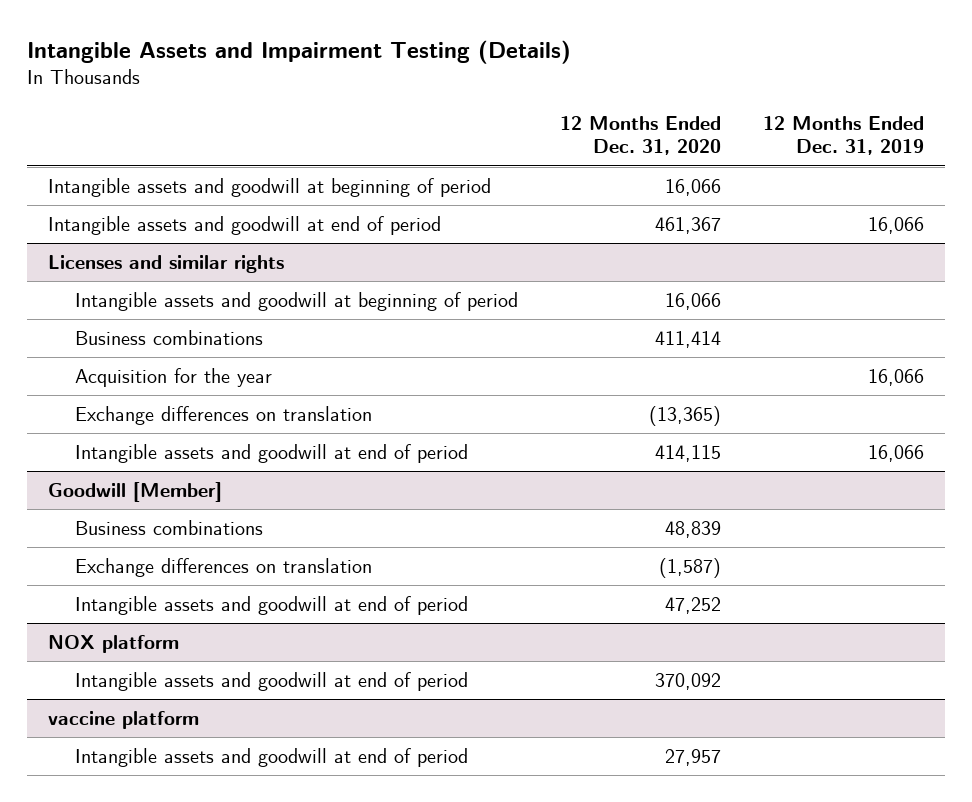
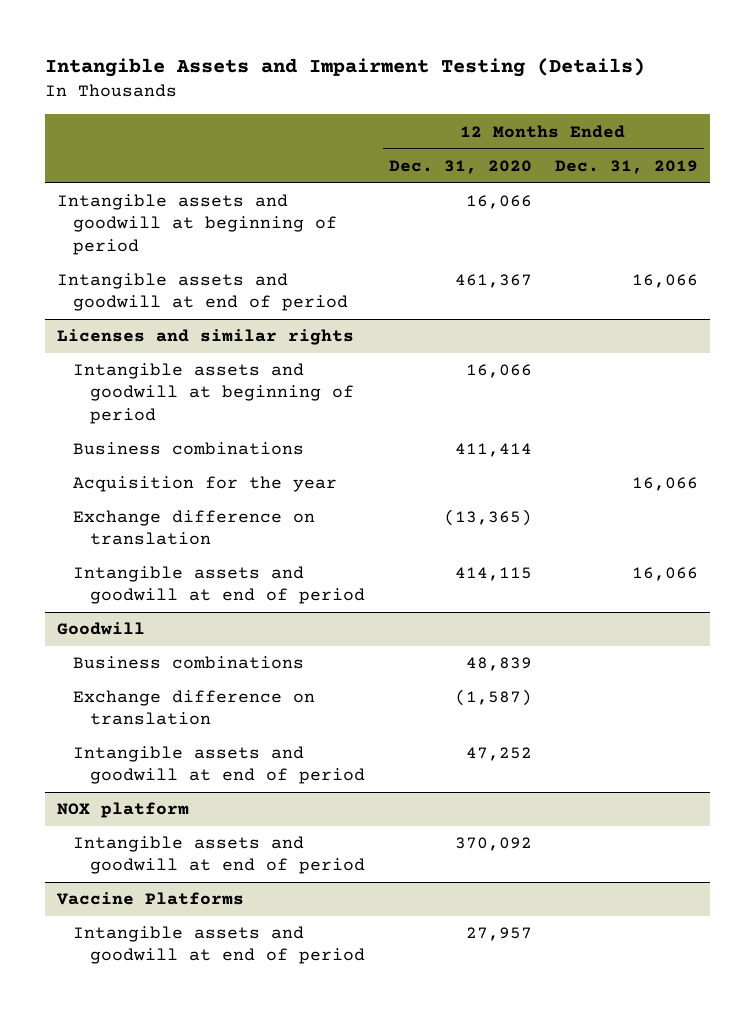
[74,406,372,426] Exchange differences on translation -> [73,510,316,546] Exchange difference on translation
[48,482,223,503] Goodwill [Member] -> [56,622,145,636] Goodwill
[74,558,372,578] Exchange differences on translation -> [73,690,316,726] Exchange difference on translation
[48,711,200,730] vaccine platform -> [55,892,244,906] Vaccine Platforms

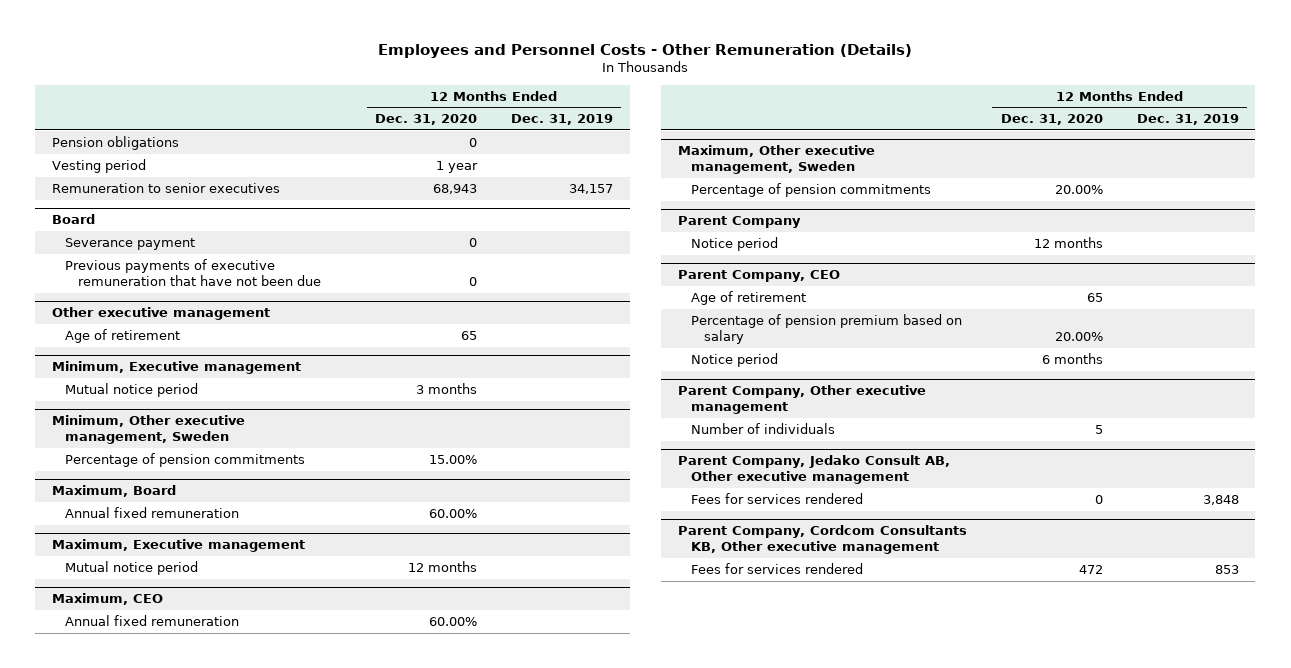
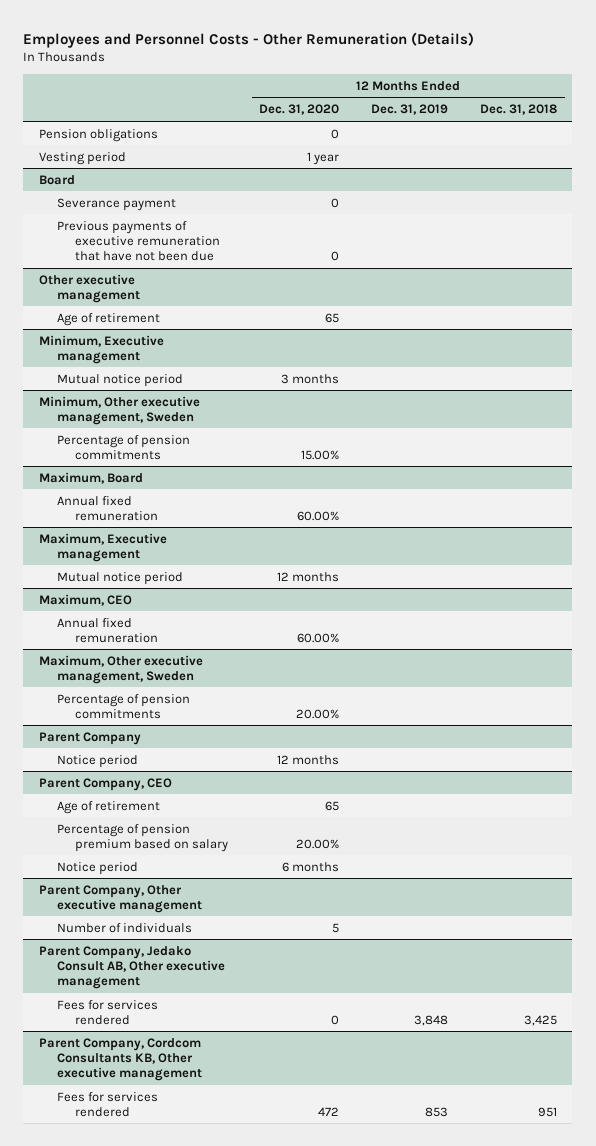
none -> [479,104,557,116] Dec. 31, 2018
[52,182,281,193] Remuneration to senior executives -> none

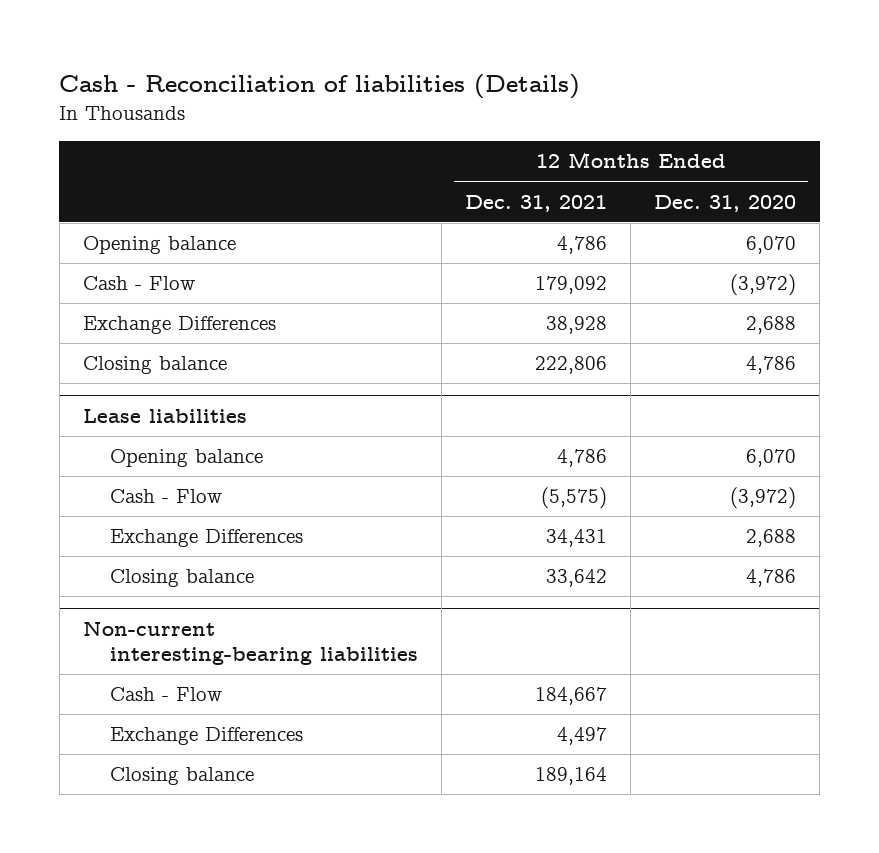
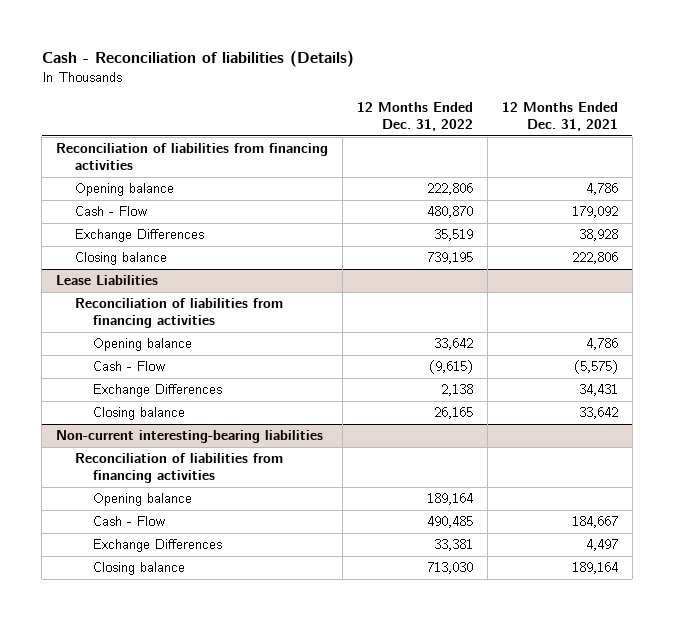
[654,194,797,212] Dec. 31, 2020 -> none
none -> [356,102,473,132] 12 Months Ended Dec. 31, 2022
none -> [56,143,329,171] Reconciliation of liabilities from financing activities
[82,408,247,423] Lease liabilities -> [56,275,159,286] Lease Liabilities
none -> [74,298,283,329] Reconciliation of liabilities from financing activities
none -> [74,453,283,484] Reconciliation of liabilities from financing activities
none -> [93,493,193,507] Opening balance

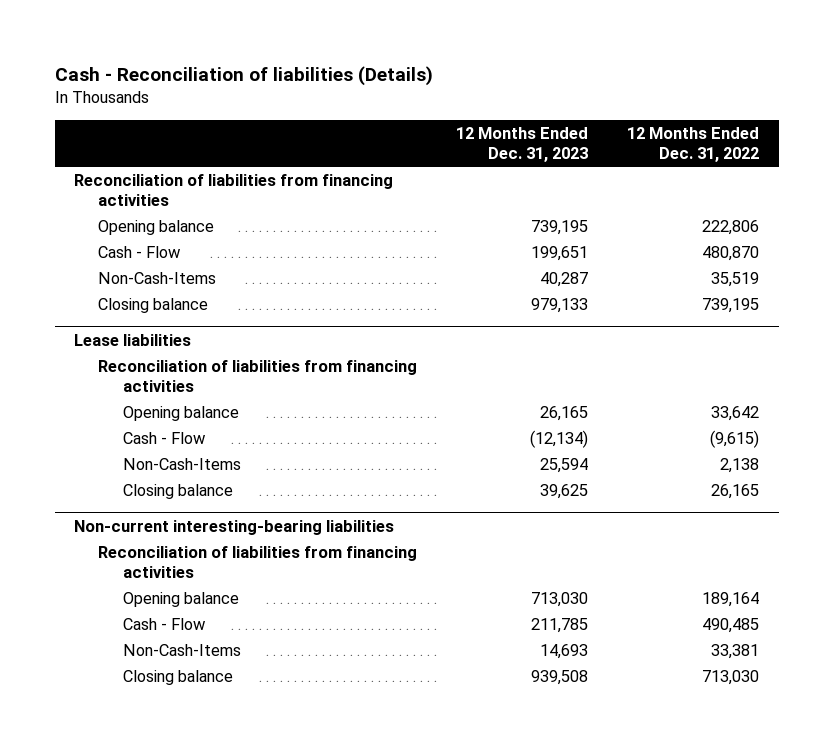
[501,102,618,132] 12 Months Ended Dec. 31, 2021 -> none
none -> [456,126,589,162] 12 Months Ended Dec. 31, 2023
[74,229,204,243] Exchange Differences -> [98,272,217,285] Non-Cash-Items
[56,275,159,286] Lease Liabilities -> [74,334,192,347] Lease liabilities
[93,384,223,398] Exchange Differences -> [122,458,241,471] Non-Cash-Items
[93,539,223,553] Exchange Differences -> [122,644,241,657] Non-Cash-Items

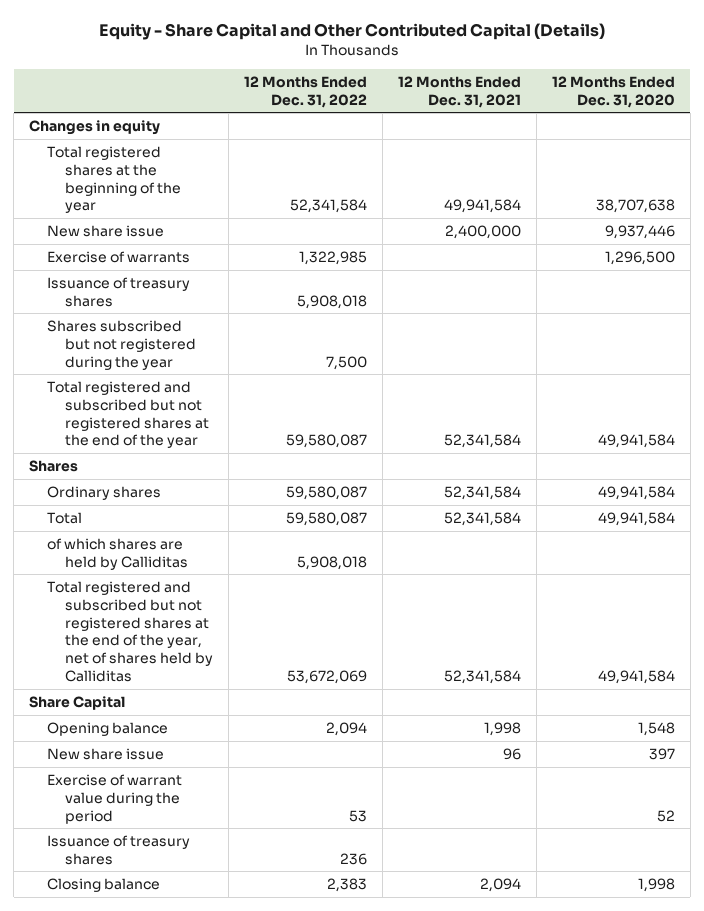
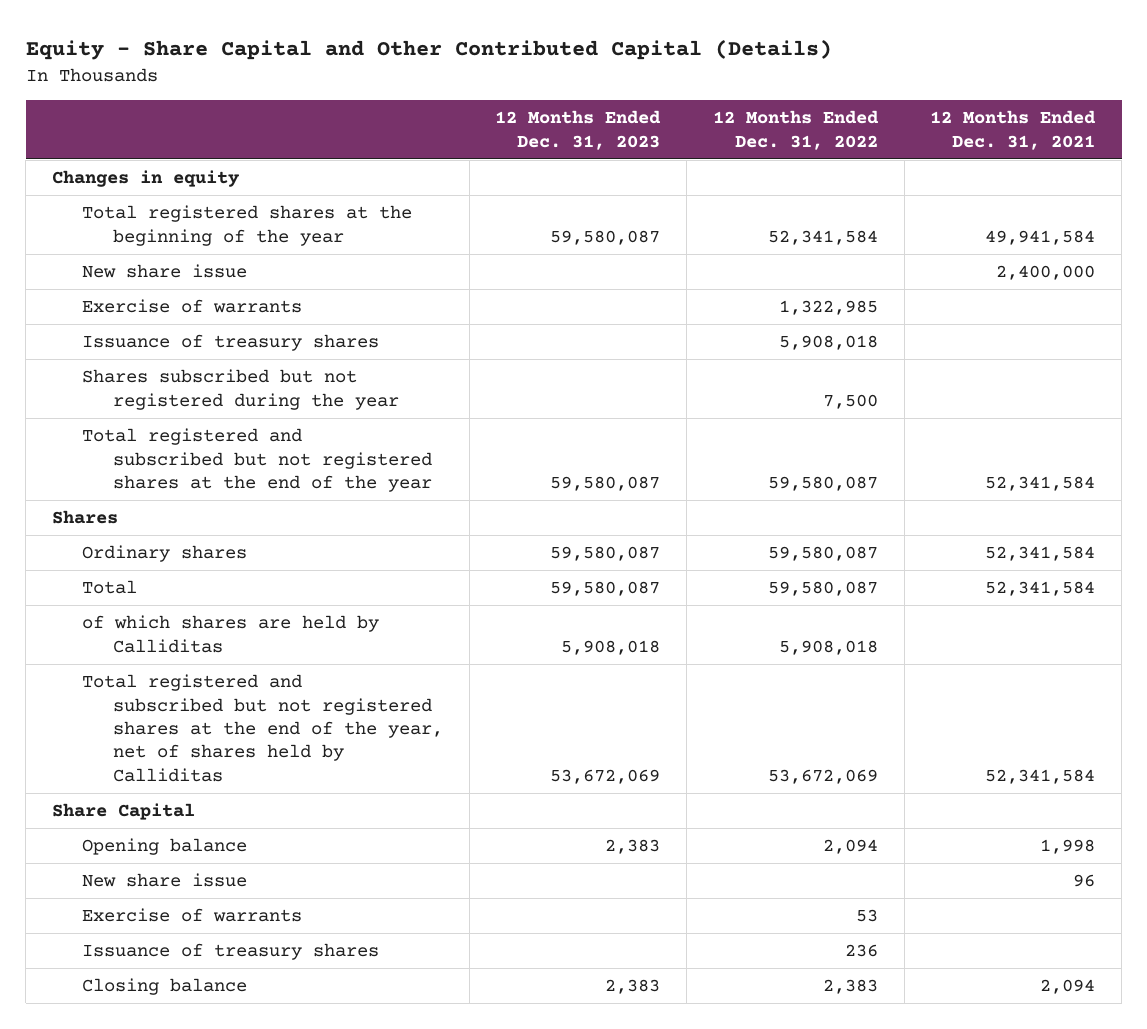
[551,75,675,108] 12 Months Ended Dec. 31, 2020 -> none
none -> [495,110,662,150] 12 Months Ended Dec. 31, 2023
[47,773,183,824] Exercise of warrant value during the period -> [82,908,303,923] Exercise of warrants

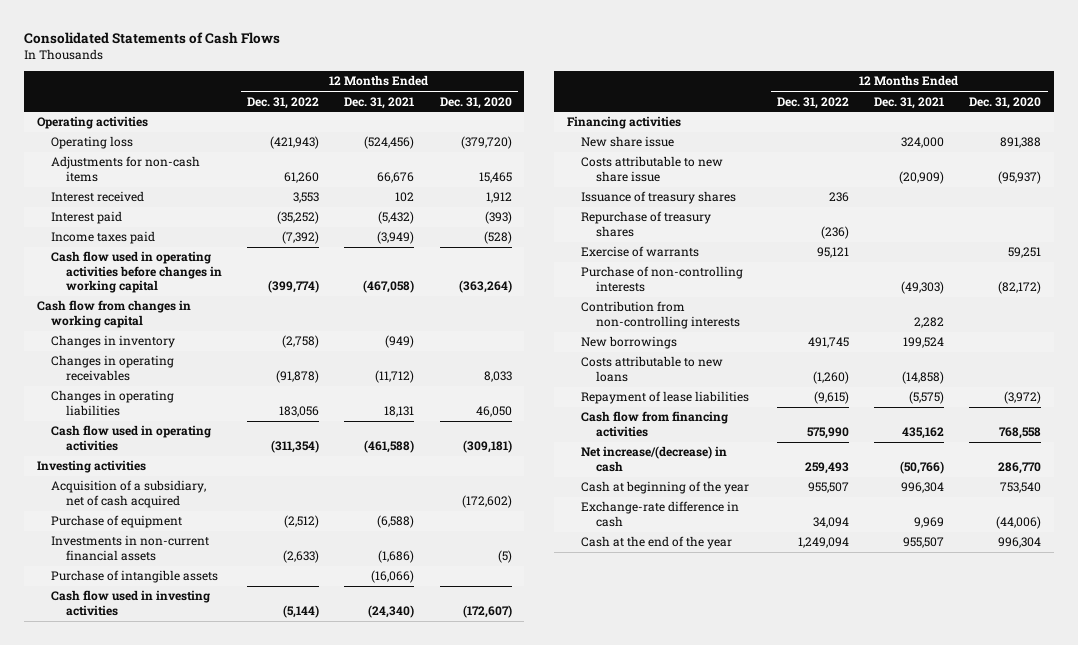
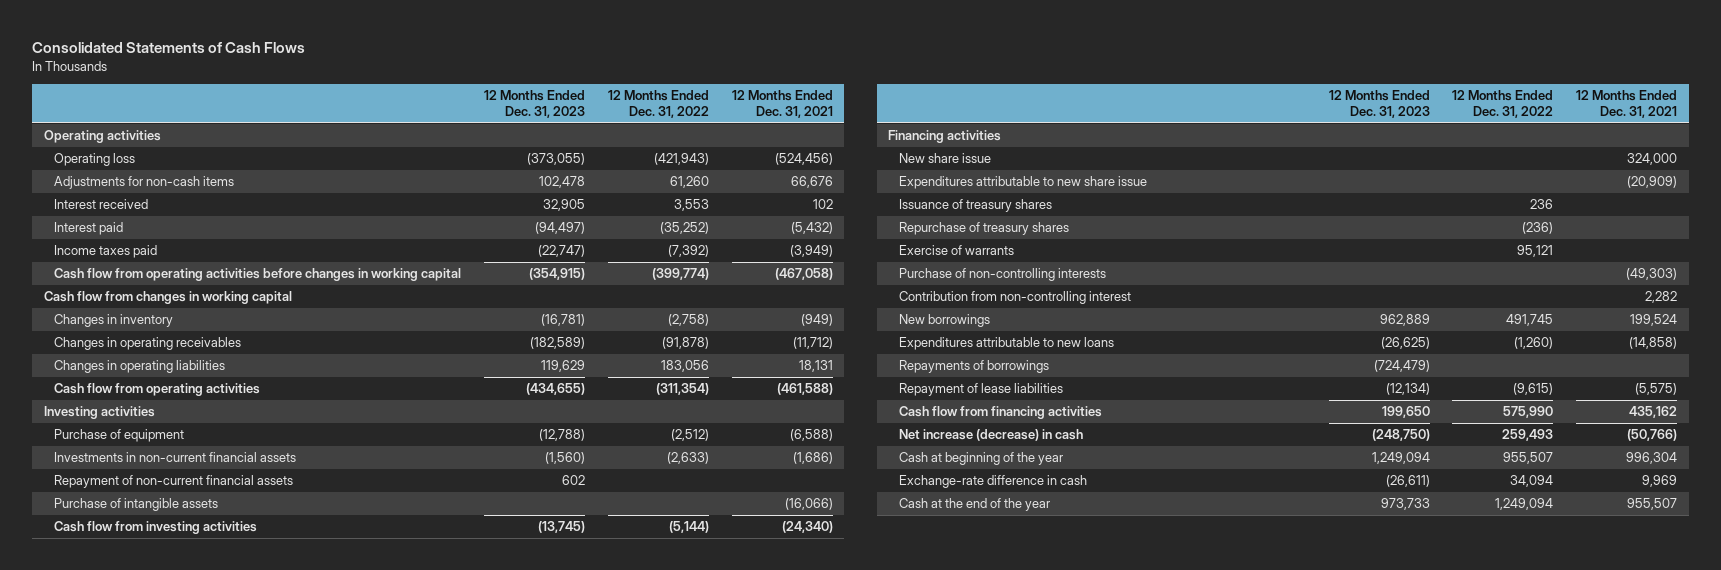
[439,96,512,109] Dec. 31, 2020 -> none
none -> [484,90,586,118] 12 Months Ended Dec. 31, 2023
[51,251,222,294] Cash flow used in operating activities before changes in working capital -> [54,268,462,282] Cash flow from operating activities before changes in working capital
[51,425,212,451] Cash flow used in operating activities -> [54,383,261,397] Cash flow from operating activities
[51,480,207,508] Acquisition of a subsidiary, net of cash acquired -> none
none -> [54,475,294,489] Repayment of non-current financial assets
[51,590,211,616] Cash flow used in investing activities -> [54,521,258,535] Cash flow from investing activities
[581,156,724,182] Costs attributable to new share issue -> [898,176,1147,190] Expenditures attributable to new share issue
[581,301,740,329] Contribution from non-controlling interests -> [898,291,1131,305] Contribution from non-controlling interest
[581,356,724,382] Costs attributable to new loans -> [898,337,1114,351] Expenditures attributable to new loans
none -> [898,360,1049,374] Repayments of borrowings
[581,446,728,472] Net increase/(decrease) in cash -> [898,429,1083,442] Net increase (decrease) in cash

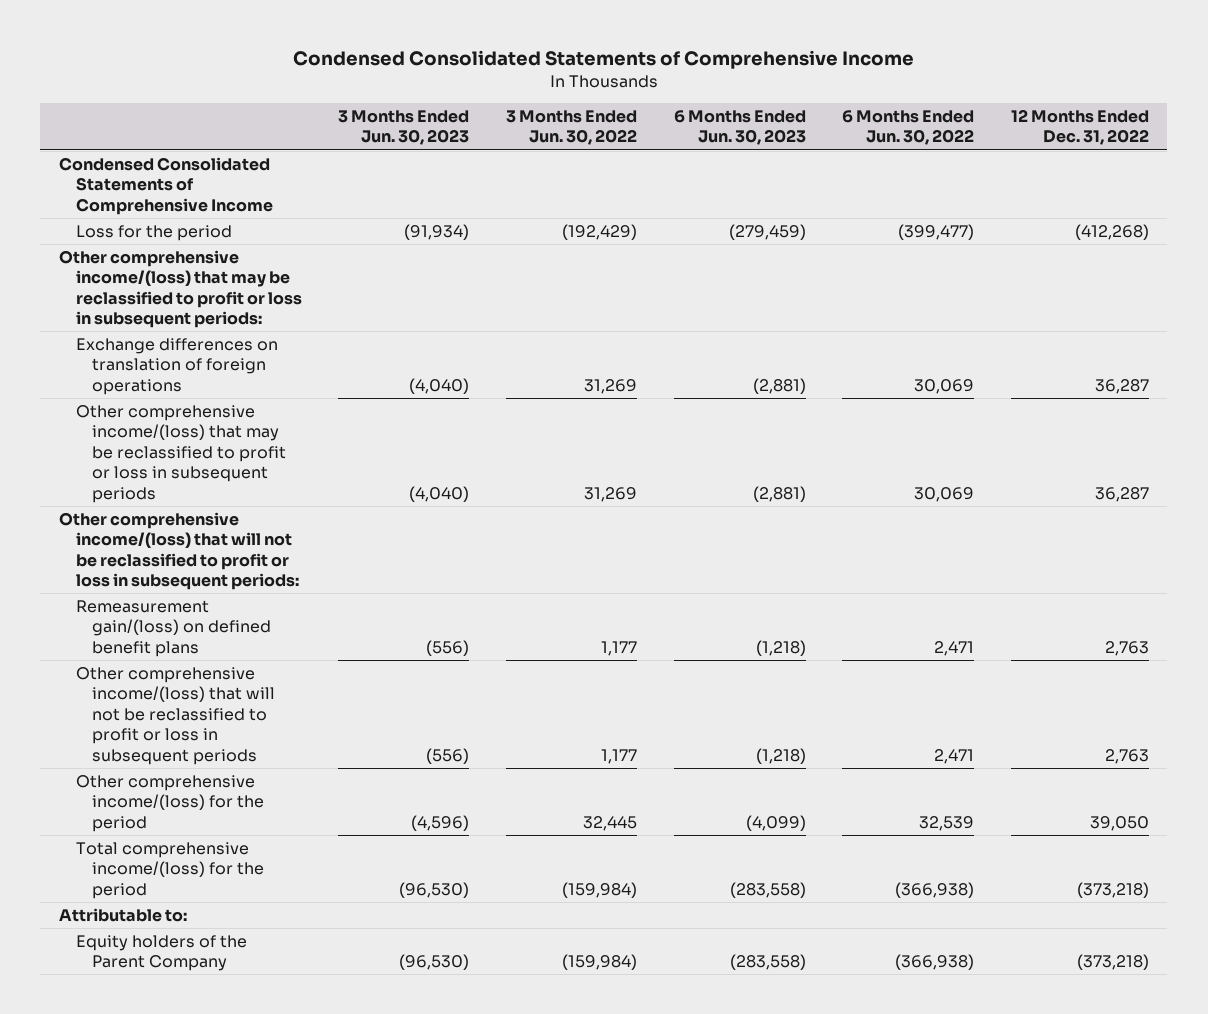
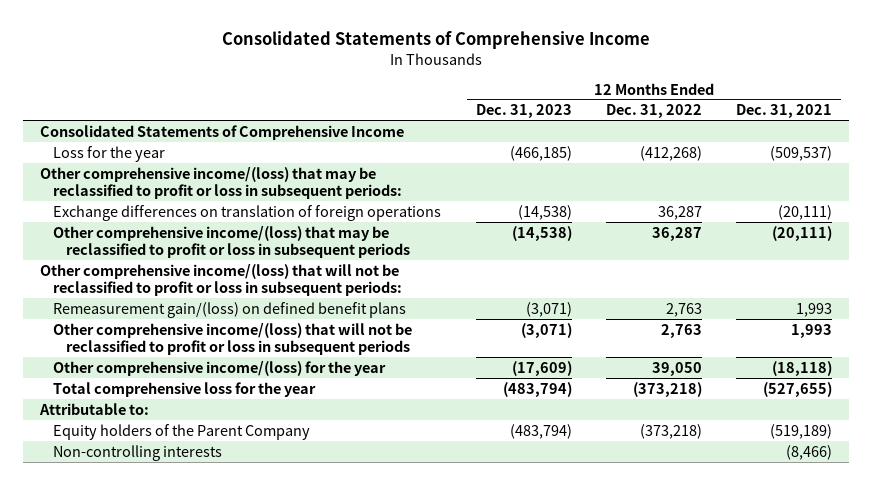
[292,50,914,70] Condensed Consolidated Statements of Comprehensive Income -> [222,31,651,50] Consolidated Statements of Comprehensive Income
[338,109,470,146] 3 Months Ended Jun. 30, 2023 -> none
[506,109,638,146] 3 Months Ended Jun. 30, 2022 -> none
[673,109,806,146] 6 Months Ended Jun. 30, 2023 -> none
[842,109,975,146] 6 Months Ended Jun. 30, 2022 -> none
none -> [475,104,572,119] Dec. 31, 2023
none -> [736,104,833,119] Dec. 31, 2021
[58,156,273,215] Condensed Consolidated Statements of Comprehensive Income -> [39,124,404,140] Consolidated Statements of Comprehensive Income
[75,224,232,241] Loss for the period -> [53,145,166,162] Loss for the year
[75,774,265,832] Other comprehensive income/(loss) for the period -> [53,360,387,376] Other comprehensive income/(loss) for the year
[75,841,265,899] Total comprehensive income/(loss) for the period -> [53,381,317,397] Total comprehensive loss for the year
none -> [53,444,223,461] Non-controlling interests

